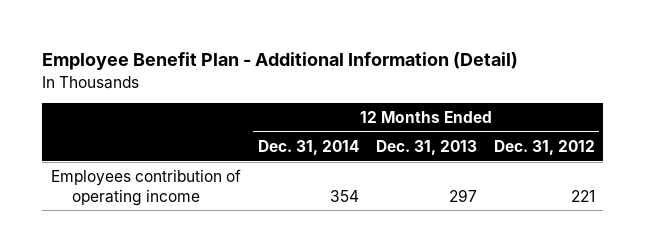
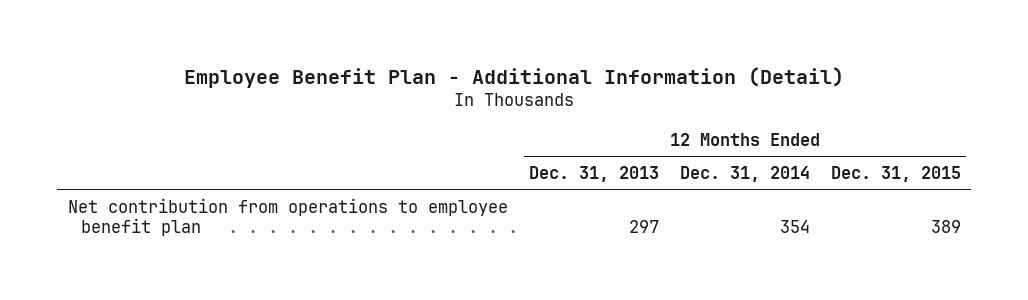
[493,140,595,156] Dec. 31, 2012 -> none
none -> [830,165,961,182] Dec. 31, 2015
[50,169,241,206] Employees contribution of operating income -> [67,197,508,236] Net contribution from operations to employee benefit plan

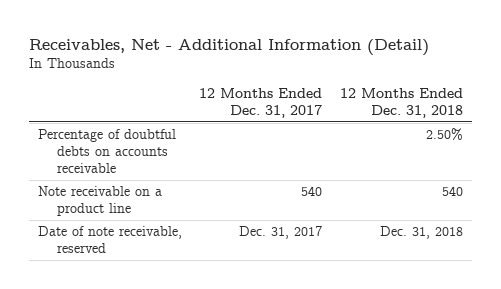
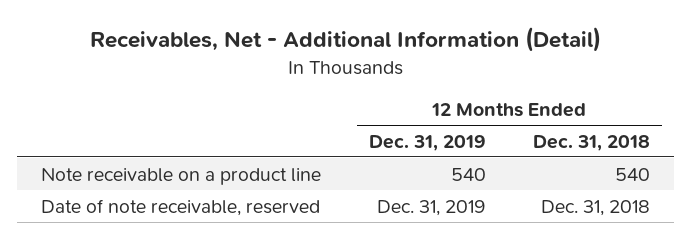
[199,88,323,119] 12 Months Ended Dec. 31, 2017 -> none
none -> [368,134,486,151] Dec. 31, 2019
[37,128,176,173] Percentage of doubtful debts on accounts receivable -> none

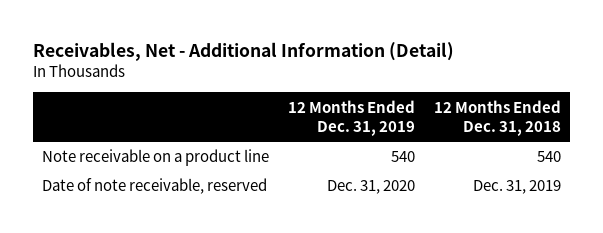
[376,199,486,216] Dec. 31, 2019 -> [327,180,416,195] Dec. 31, 2020
[541,199,651,216] Dec. 31, 2018 -> [472,180,561,195] Dec. 31, 2019

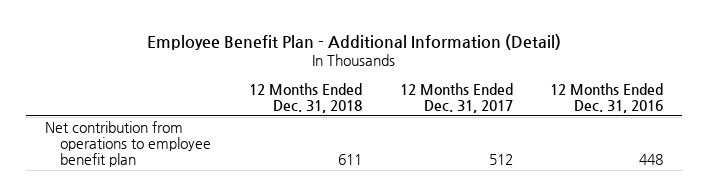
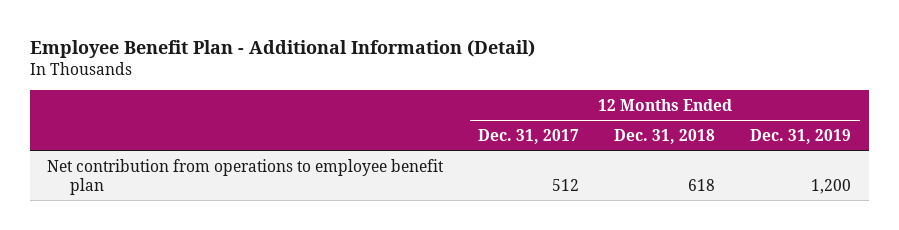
[550,83,664,113] 12 Months Ended Dec. 31, 2016 -> none
none -> [750,128,852,144] Dec. 31, 2019
[338,153,363,165] 611 -> [688,178,716,191] 618

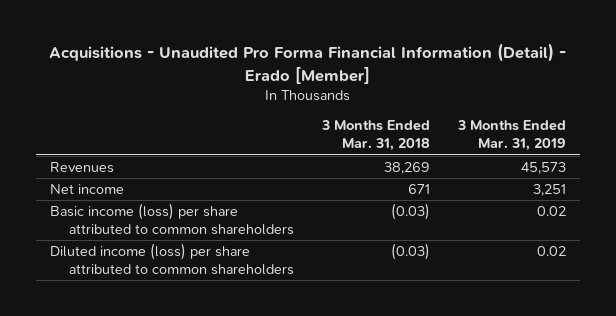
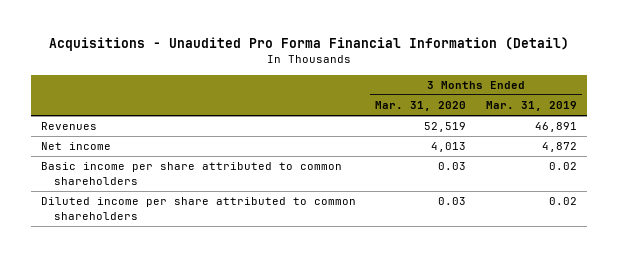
[48,43,566,84] Acquisitions - Unaudited Pro Forma Financial Information (Detail) - Erado [Member] -> [48,37,569,52] Acquisitions - Unaudited Pro Forma Financial Information (Detail)
[320,120,430,152] 3 Months Ended Mar. 31, 2018 -> none
none -> [375,101,467,112] Mar. 31, 2020
[520,162,566,175] 45,573 -> [534,122,577,133] 46,891
[532,184,566,197] 3,251 -> [541,142,577,153] 4,872
[50,203,294,236] Basic income (loss) per share attributed to common shareholders -> [40,162,342,185] Basic income per share attributed to common shareholders
[50,243,294,276] Diluted income (loss) per share attributed to common shareholders -> [40,197,356,220] Diluted income per share attributed to common shareholders

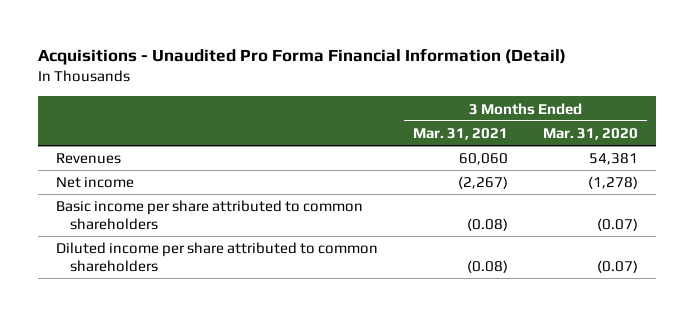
[485,101,577,112] Mar. 31, 2019 -> none
none -> [412,127,508,140] Mar. 31, 2021
[424,122,467,133] 52,519 -> [589,153,639,166] 54,381
[431,142,467,153] 4,013 -> [588,176,639,190] (1,278)
[438,162,467,171] 0.03 -> [597,217,639,231] (0.07)
[438,197,467,206] 0.03 -> [597,259,639,273] (0.07)

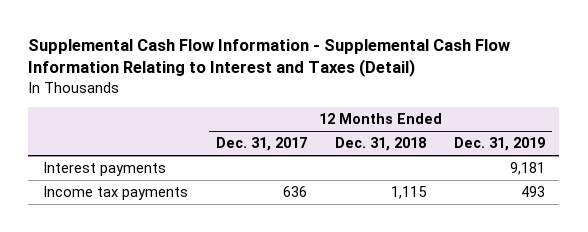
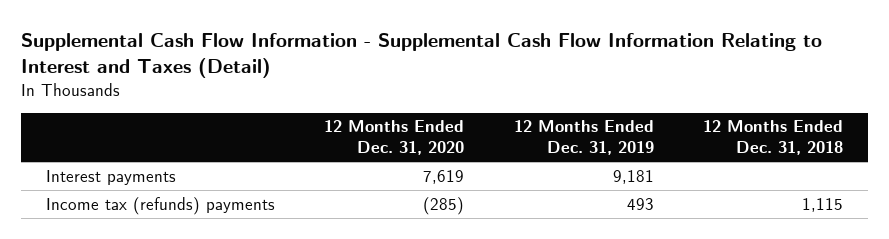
[215,137,307,152] Dec. 31, 2017 -> none
none -> [324,120,465,156] 12 Months Ended Dec. 31, 2020
[42,186,188,201] Income tax payments -> [46,196,276,215] Income tax (refunds) payments

